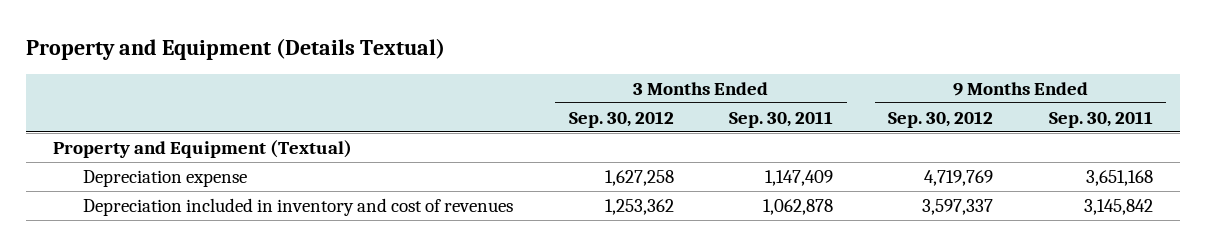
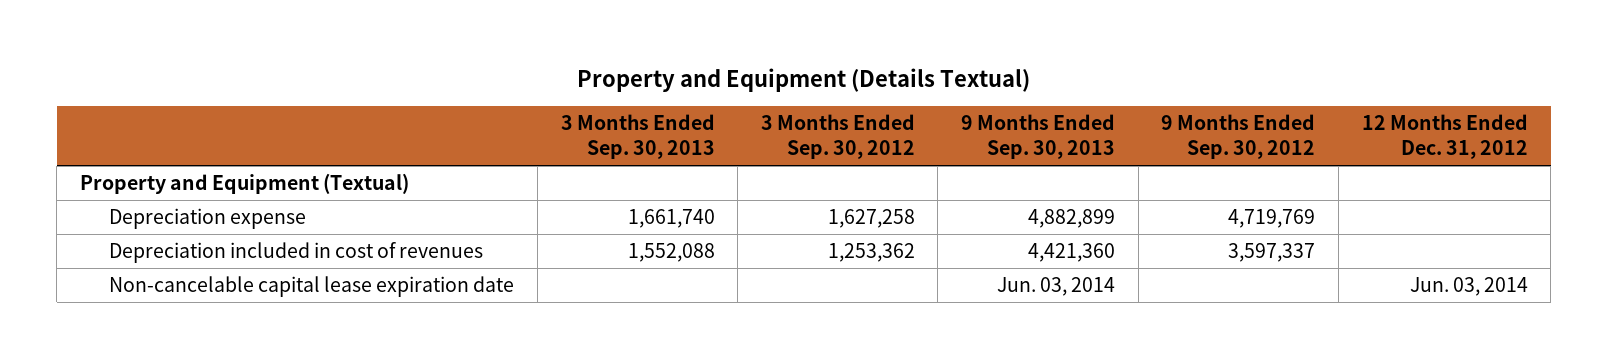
[729,110,834,128] Sep. 30, 2011 -> none
[1048,110,1153,128] Sep. 30, 2011 -> none
none -> [560,114,715,160] 3 Months Ended Sep. 30, 2013
none -> [961,114,1116,160] 9 Months Ended Sep. 30, 2013
none -> [1361,114,1528,160] 12 Months Ended Dec. 31, 2012
[83,197,514,216] Depreciation included in inventory and cost of revenues -> [109,242,484,264] Depreciation included in cost of revenues
none -> [109,276,515,298] Non-cancelable capital lease expiration date

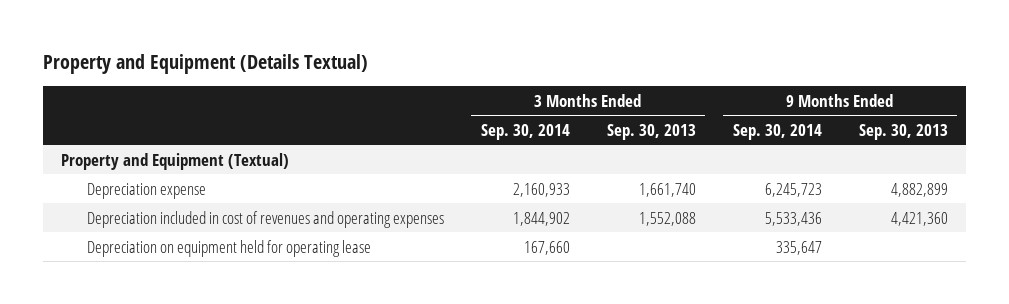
[760,114,915,160] 3 Months Ended Sep. 30, 2012 -> none
[1161,114,1316,160] 9 Months Ended Sep. 30, 2012 -> none
[1361,114,1528,160] 12 Months Ended Dec. 31, 2012 -> none
none -> [480,123,570,140] Sep. 30, 2014
none -> [732,123,822,140] Sep. 30, 2014
[109,276,515,298] Non-cancelable capital lease expiration date -> none
[109,242,484,264] Depreciation included in cost of revenues -> [86,210,444,228] Depreciation included in cost of revenues and operating expenses
none -> [86,239,371,257] Depreciation on equipment held for operating lease

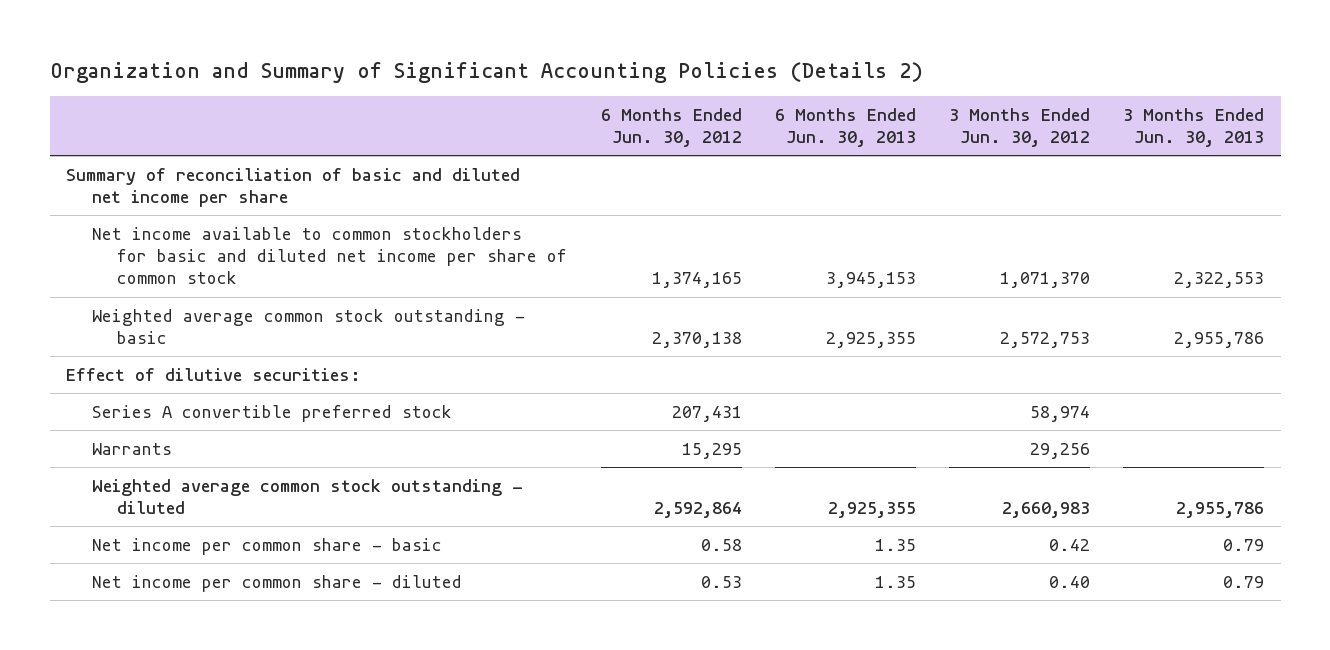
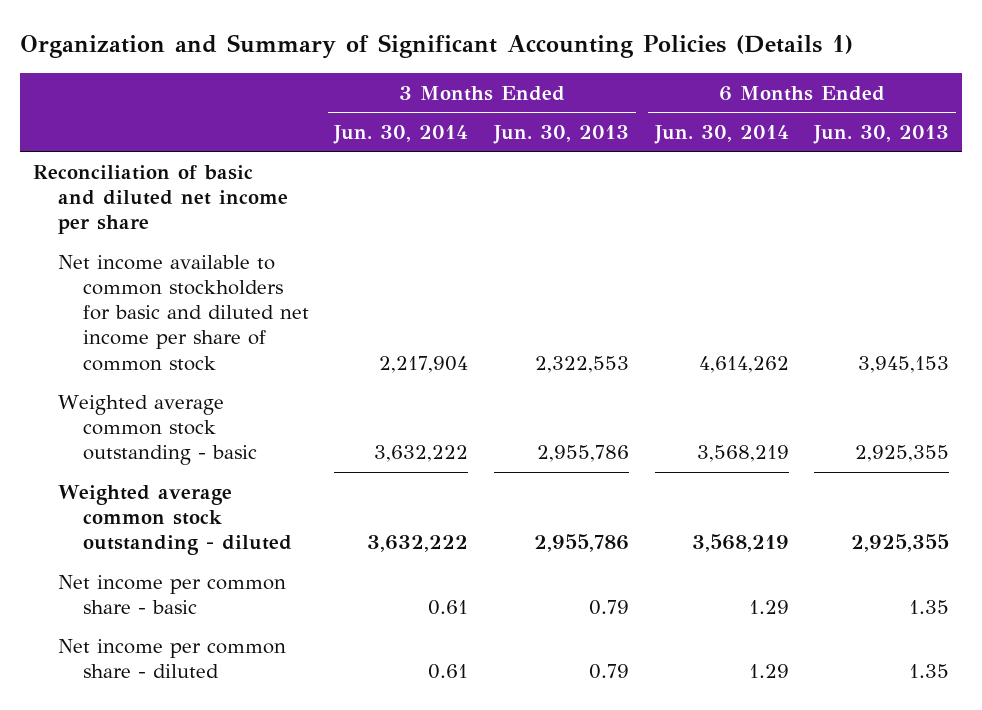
[49,61,923,83] Organization and Summary of Significant Accounting Policies (Details 2) -> [20,34,854,60] Organization and Summary of Significant Accounting Policies (Details 1)
[600,107,742,148] 6 Months Ended Jun. 30, 2012 -> none
[948,107,1090,148] 3 Months Ended Jun. 30, 2012 -> none
none -> [333,124,469,144] Jun. 30, 2014
none -> [653,124,789,144] Jun. 30, 2014
[66,167,521,208] Summary of reconciliation of basic and diluted net income per share -> [32,164,288,235] Reconciliation of basic and diluted net income per share
[66,367,362,381] Effect of dilutive securities: -> none
[91,404,452,422] Series A convertible preferred stock -> none
[91,442,172,455] Warrants -> none

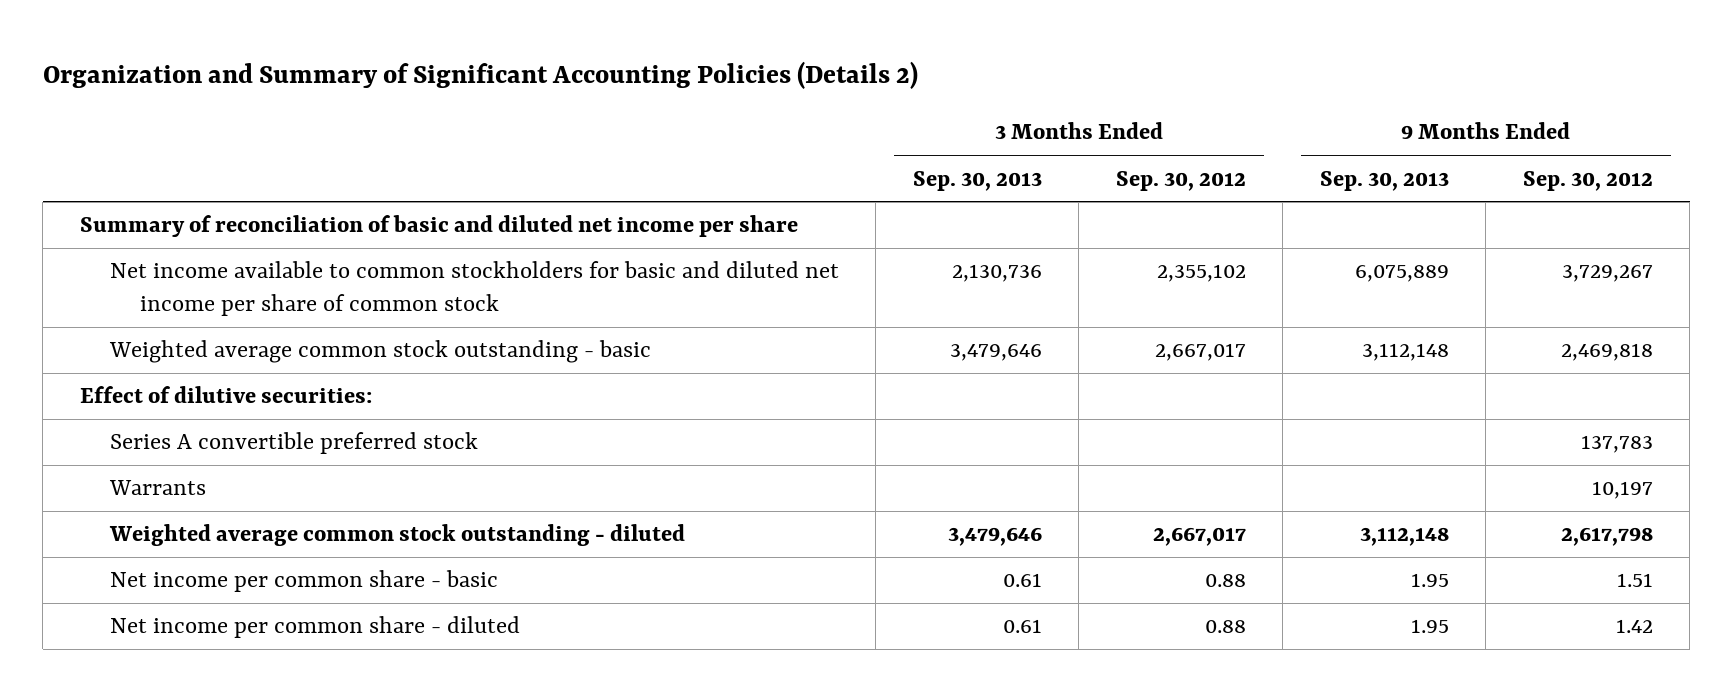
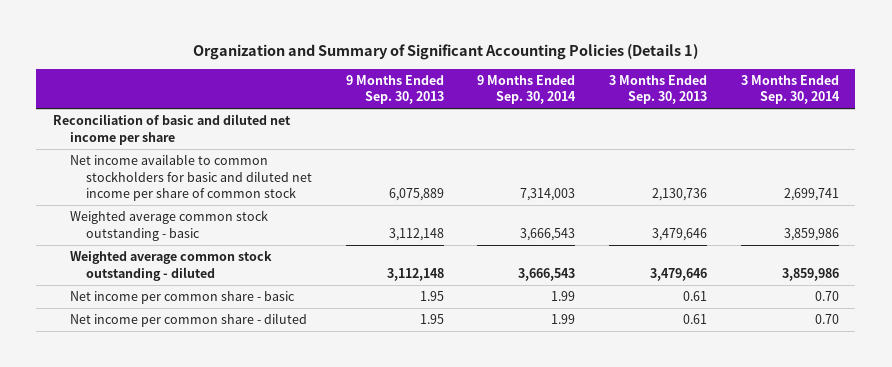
[42,60,918,89] Organization and Summary of Significant Accounting Policies (Details 2) -> [192,44,698,61] Organization and Summary of Significant Accounting Policies (Details 1)
[1115,170,1246,191] Sep. 30, 2012 -> none
[1522,170,1653,191] Sep. 30, 2012 -> none
none -> [477,74,577,105] 9 Months Ended Sep. 30, 2014
none -> [740,74,840,105] 3 Months Ended Sep. 30, 2014
[79,215,798,238] Summary of reconciliation of basic and diluted net income per share -> [53,114,292,145] Reconciliation of basic and diluted net income per share
[79,386,372,404] Effect of dilutive securities: -> none
[109,432,478,455] Series A convertible preferred stock -> none
[108,480,206,496] Warrants -> none

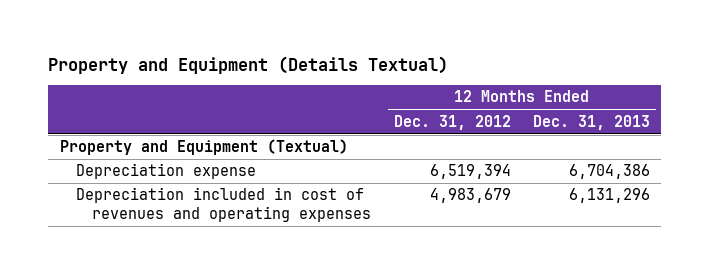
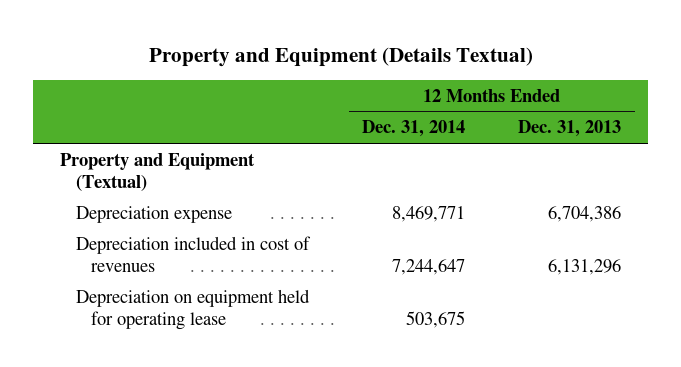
[393,114,511,130] Dec. 31, 2012 -> none
none -> [361,120,465,138] Dec. 31, 2014
[76,187,372,222] Depreciation included in cost of revenues and operating expenses -> [75,235,311,272] Depreciation included in cost of revenues
none -> [75,288,310,330] Depreciation on equipment held for operating lease

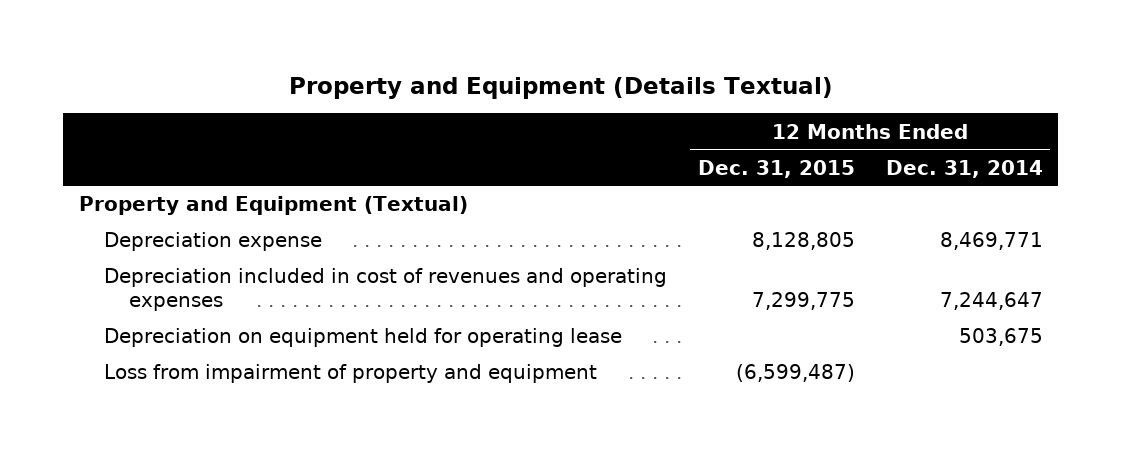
[518,120,622,138] Dec. 31, 2013 -> none
none -> [697,159,855,178] Dec. 31, 2015
[75,235,311,272] Depreciation included in cost of revenues -> [103,268,667,311] Depreciation included in cost of revenues and operating expenses
none -> [103,364,597,384] Loss from impairment of property and equipment

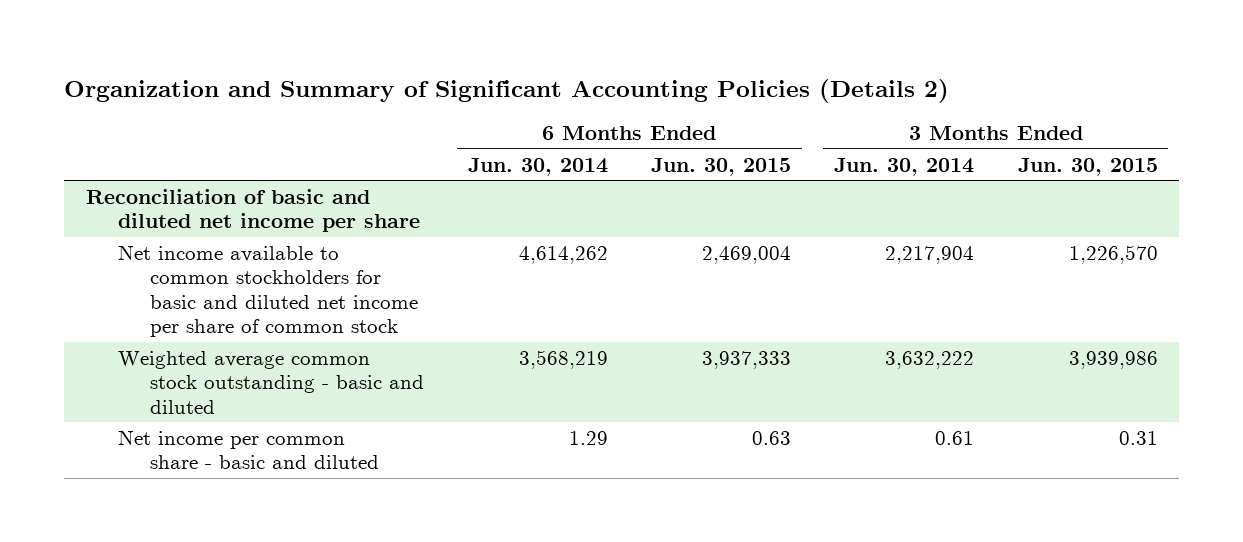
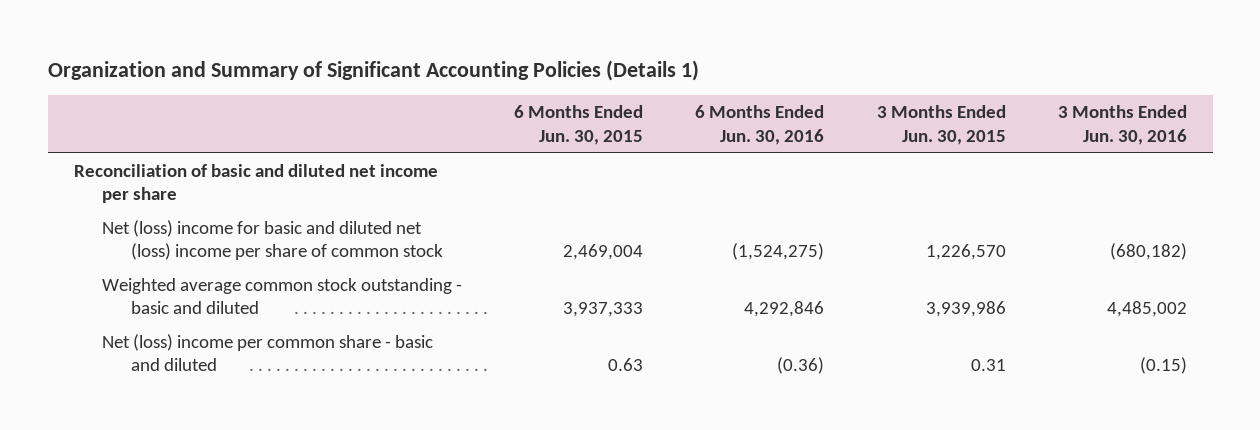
[64,78,950,103] Organization and Summary of Significant Accounting Policies (Details 2) -> [47,59,699,81] Organization and Summary of Significant Accounting Policies (Details 1)
[467,157,608,176] Jun. 30, 2014 -> none
[834,157,975,176] Jun. 30, 2014 -> none
none -> [695,105,825,145] 6 Months Ended Jun. 30, 2016
none -> [1057,105,1187,145] 3 Months Ended Jun. 30, 2016
[117,244,419,338] Net income available to common stockholders for basic and diluted net income per share of common stock -> [102,220,443,261] Net (loss) income for basic and diluted net (loss) income per share of common stock
[117,429,380,470] Net income per common share - basic and diluted -> [102,334,434,372] Net (loss) income per common share - basic and diluted

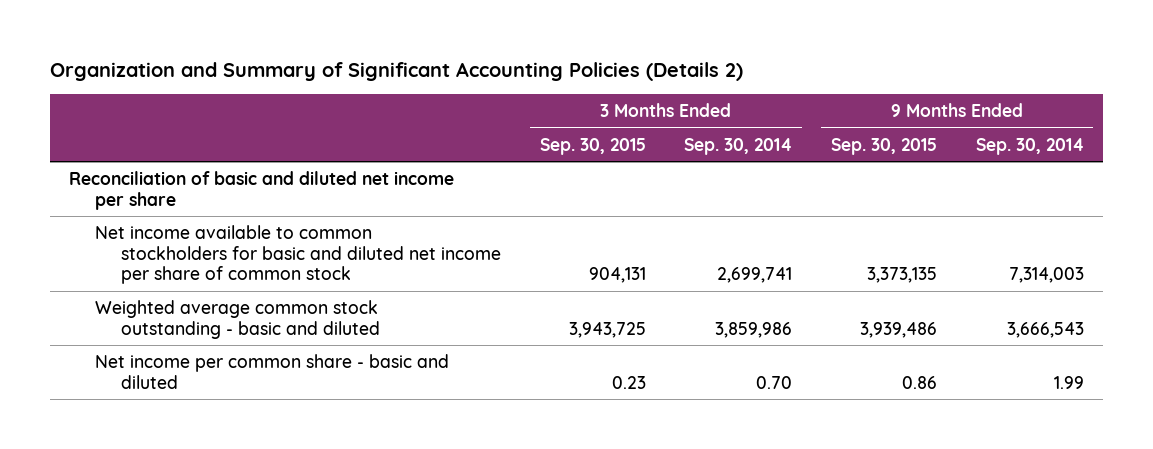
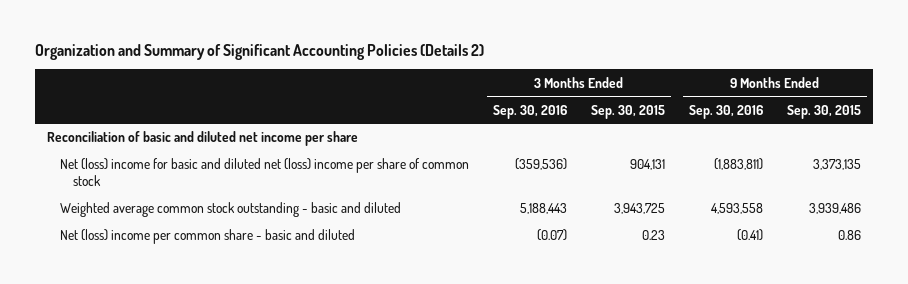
[684,137,793,155] Sep. 30, 2014 -> none
[975,137,1084,155] Sep. 30, 2014 -> none
none -> [493,104,568,119] Sep. 30, 2016
none -> [689,104,764,119] Sep. 30, 2016
[94,225,502,285] Net income available to common stockholders for basic and diluted net income per share of common stock -> [60,158,470,187] Net (loss) income for basic and diluted net (loss) income per share of common stock
[94,354,449,389] Net income per common share - basic and diluted -> [60,229,356,245] Net (loss) income per common share - basic and diluted

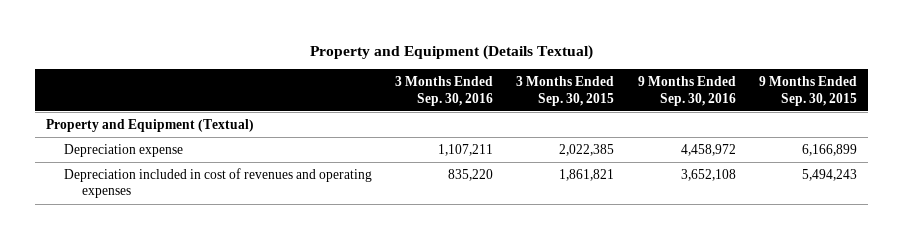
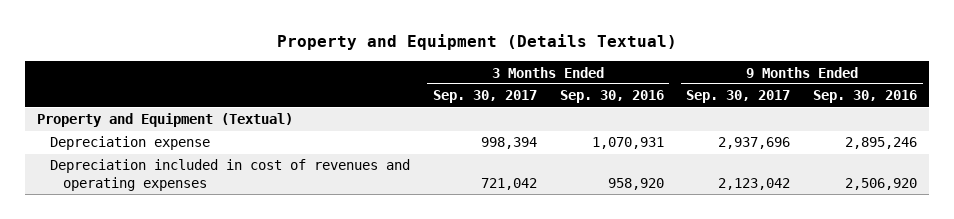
[516,76,615,106] 3 Months Ended Sep. 30, 2015 -> none
[758,76,857,106] 9 Months Ended Sep. 30, 2015 -> none
none -> [432,90,537,104] Sep. 30, 2017
none -> [686,90,791,104] Sep. 30, 2017
[438,144,494,157] 1,107,211 -> [591,137,664,150] 1,070,931
[680,144,736,157] 4,458,972 -> [845,137,918,150] 2,895,246
[448,169,494,182] 835,220 -> [607,178,664,191] 958,920
[680,169,736,182] 3,652,108 -> [845,178,918,191] 2,506,920

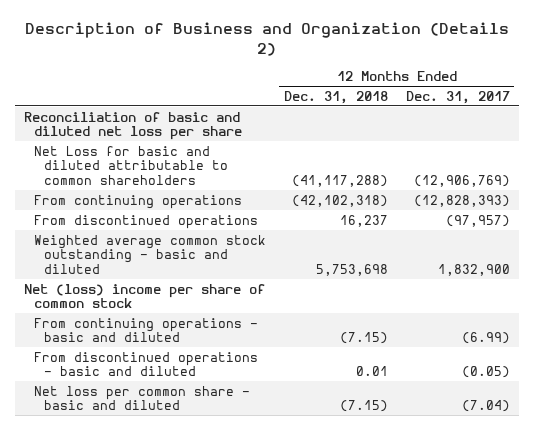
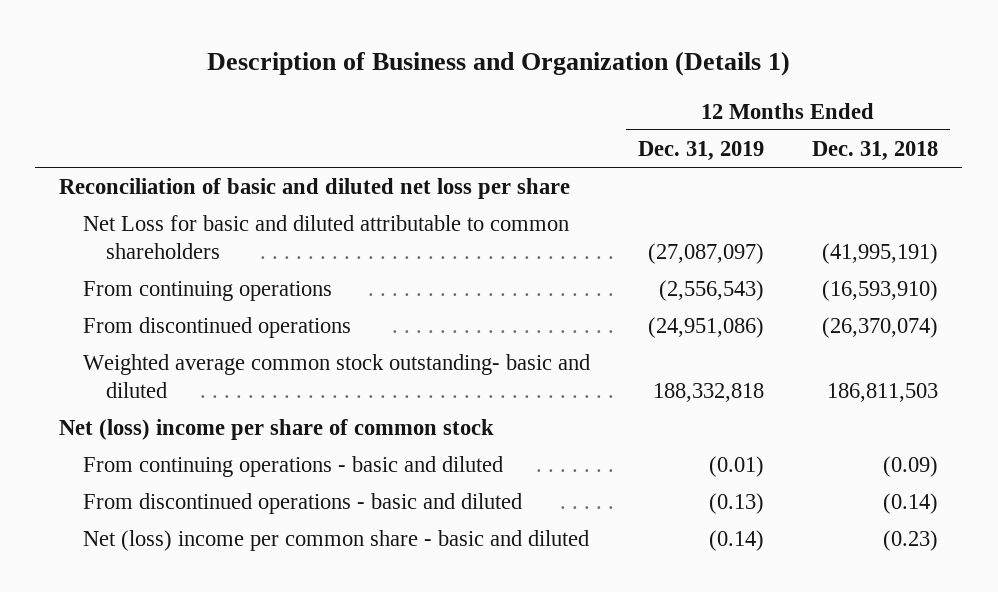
[24,22,509,56] Description of Business and Organization (Details 2) -> [206,51,790,77] Description of Business and Organization (Details 1)
[405,90,510,104] Dec. 31, 2017 -> none
none -> [637,140,764,161] Dec. 31, 2019
[291,174,388,187] (41,117,288) -> [822,242,939,264] (41,995,191)
[291,194,388,207] (42,102,318) -> [822,279,939,301] (16,593,910)
[339,214,388,227] 16,237 -> [822,316,939,338] (26,370,074)
[33,234,266,274] Weighted average common stock outstanding - basic and diluted -> [82,353,590,398] Weighted average common stock outstanding- basic and diluted
[315,263,388,276] 5,753,698 -> [827,382,939,402] 186,811,503
[339,332,388,345] (7.15) -> [883,455,939,477] (0.09)
[355,366,388,377] 0.01 -> [883,492,939,514] (0.14)
[33,385,250,411] Net loss per common share - basic and diluted -> [82,529,589,551] Net (loss) income per common share - basic and diluted
[339,400,388,413] (7.15) -> [883,529,939,551] (0.23)

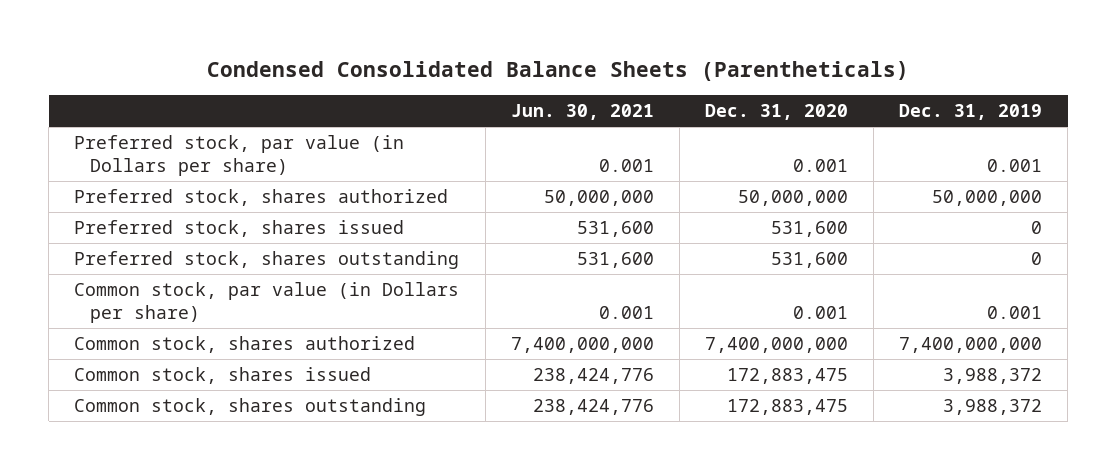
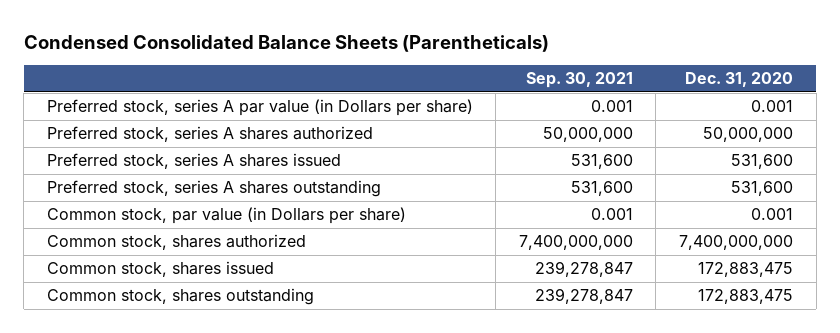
[510,104,654,121] Jun. 30, 2021 -> none
[899,104,1043,121] Dec. 31, 2019 -> none
none -> [525,72,633,89] Sep. 30, 2021
[74,135,405,177] Preferred stock, par value (in Dollars per share) -> [46,99,473,117] Preferred stock, series A par value (in Dollars per share)
[74,189,449,207] Preferred stock, shares authorized -> [46,126,373,143] Preferred stock, series A shares authorized
[74,220,405,238] Preferred stock, shares issued -> [46,153,341,170] Preferred stock, series A shares issued
[74,251,460,270] Preferred stock, shares outstanding -> [46,180,381,198] Preferred stock, series A shares outstanding

